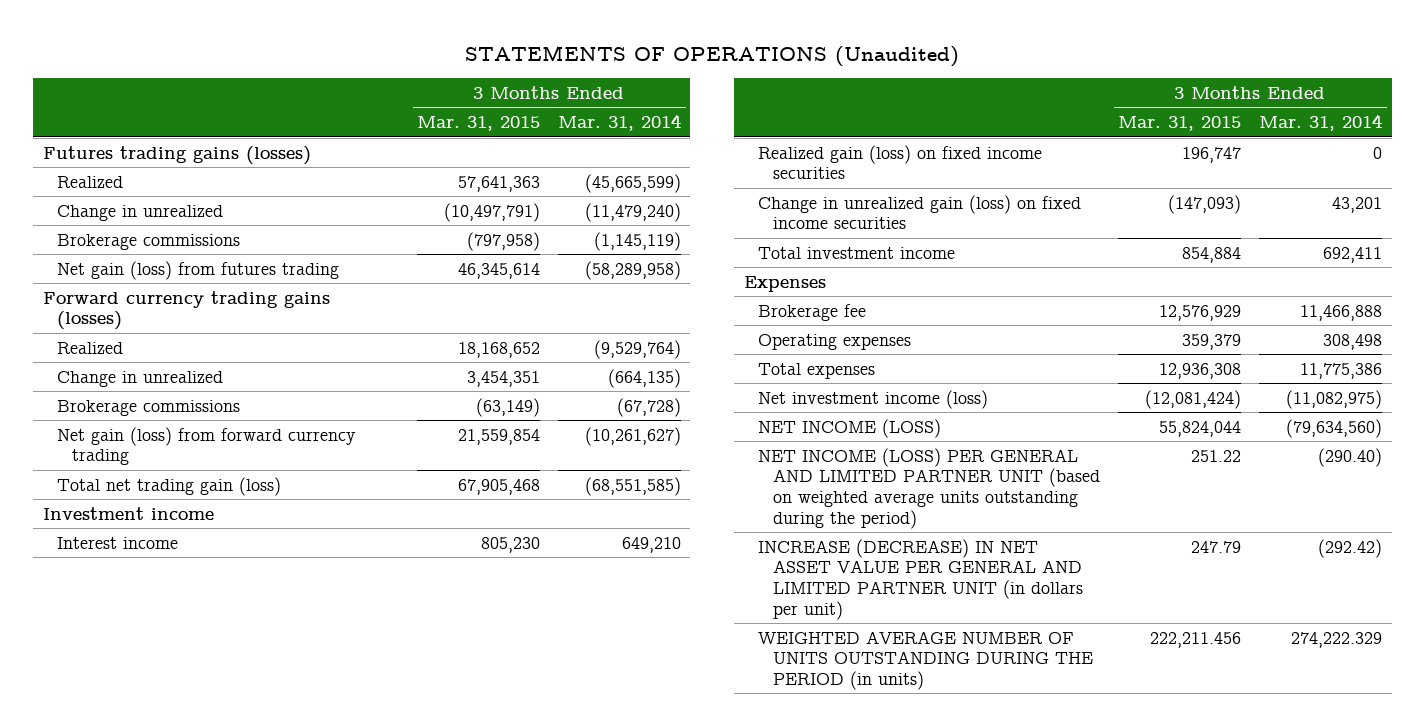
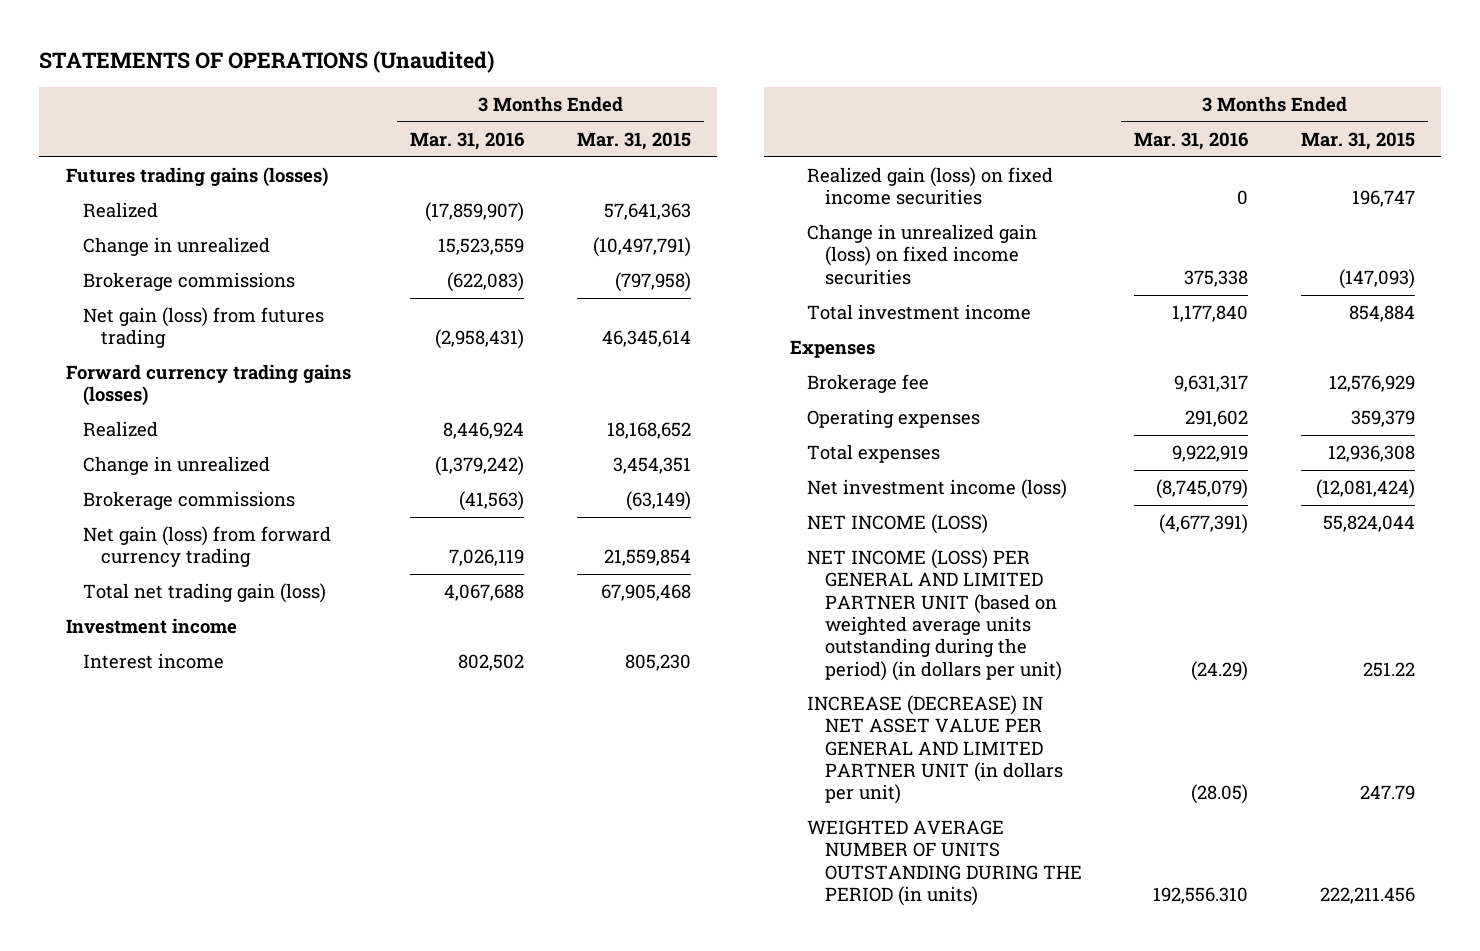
[558,114,682,132] Mar. 31, 2014 -> none
none -> [410,131,525,150] Mar. 31, 2016
[758,447,1100,529] NET INCOME (LOSS) PER GENERAL AND LIMITED PARTNER UNIT (based on weighted average units outstanding during the period) -> [807,549,1062,681] NET INCOME (LOSS) PER GENERAL AND LIMITED PARTNER UNIT (based on weighted average units outstanding during the period) (in dollars per unit)

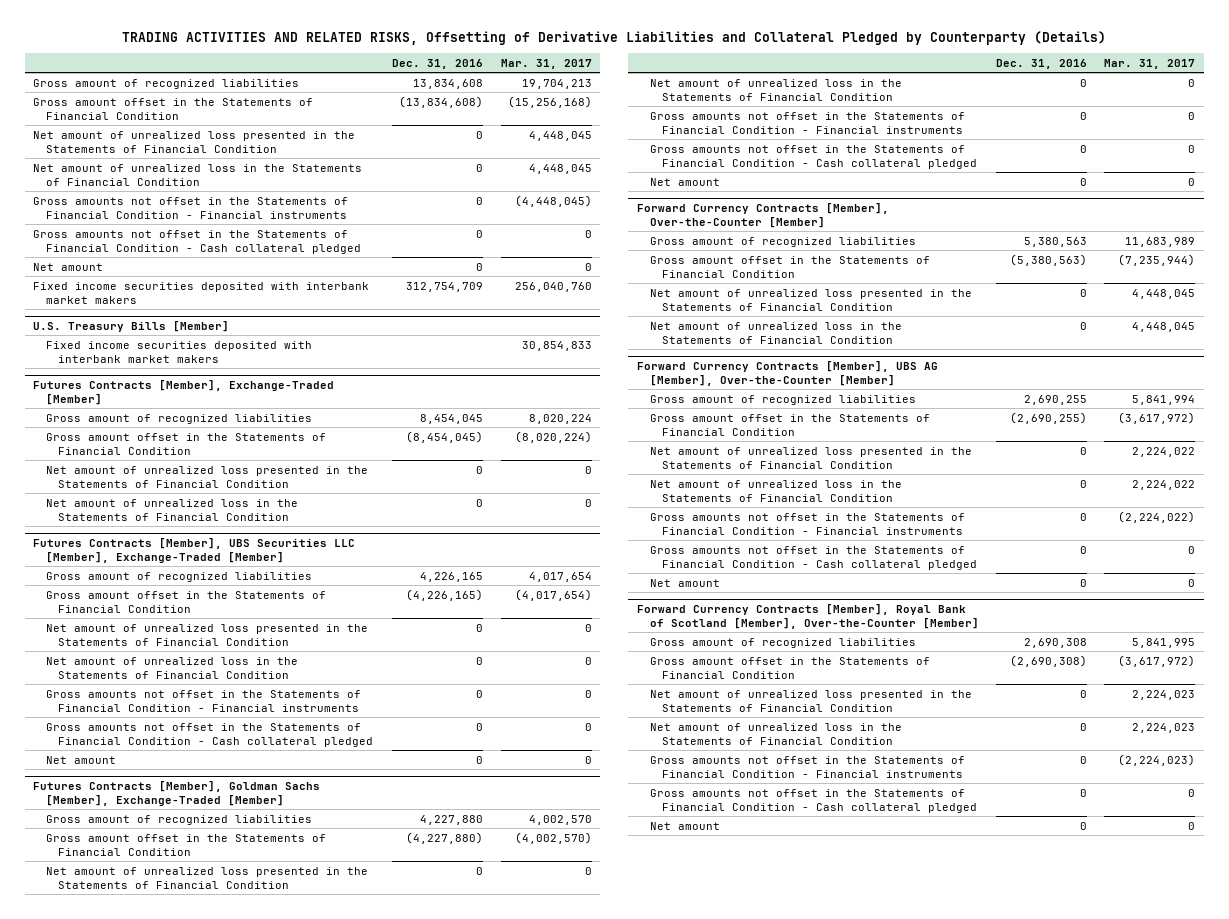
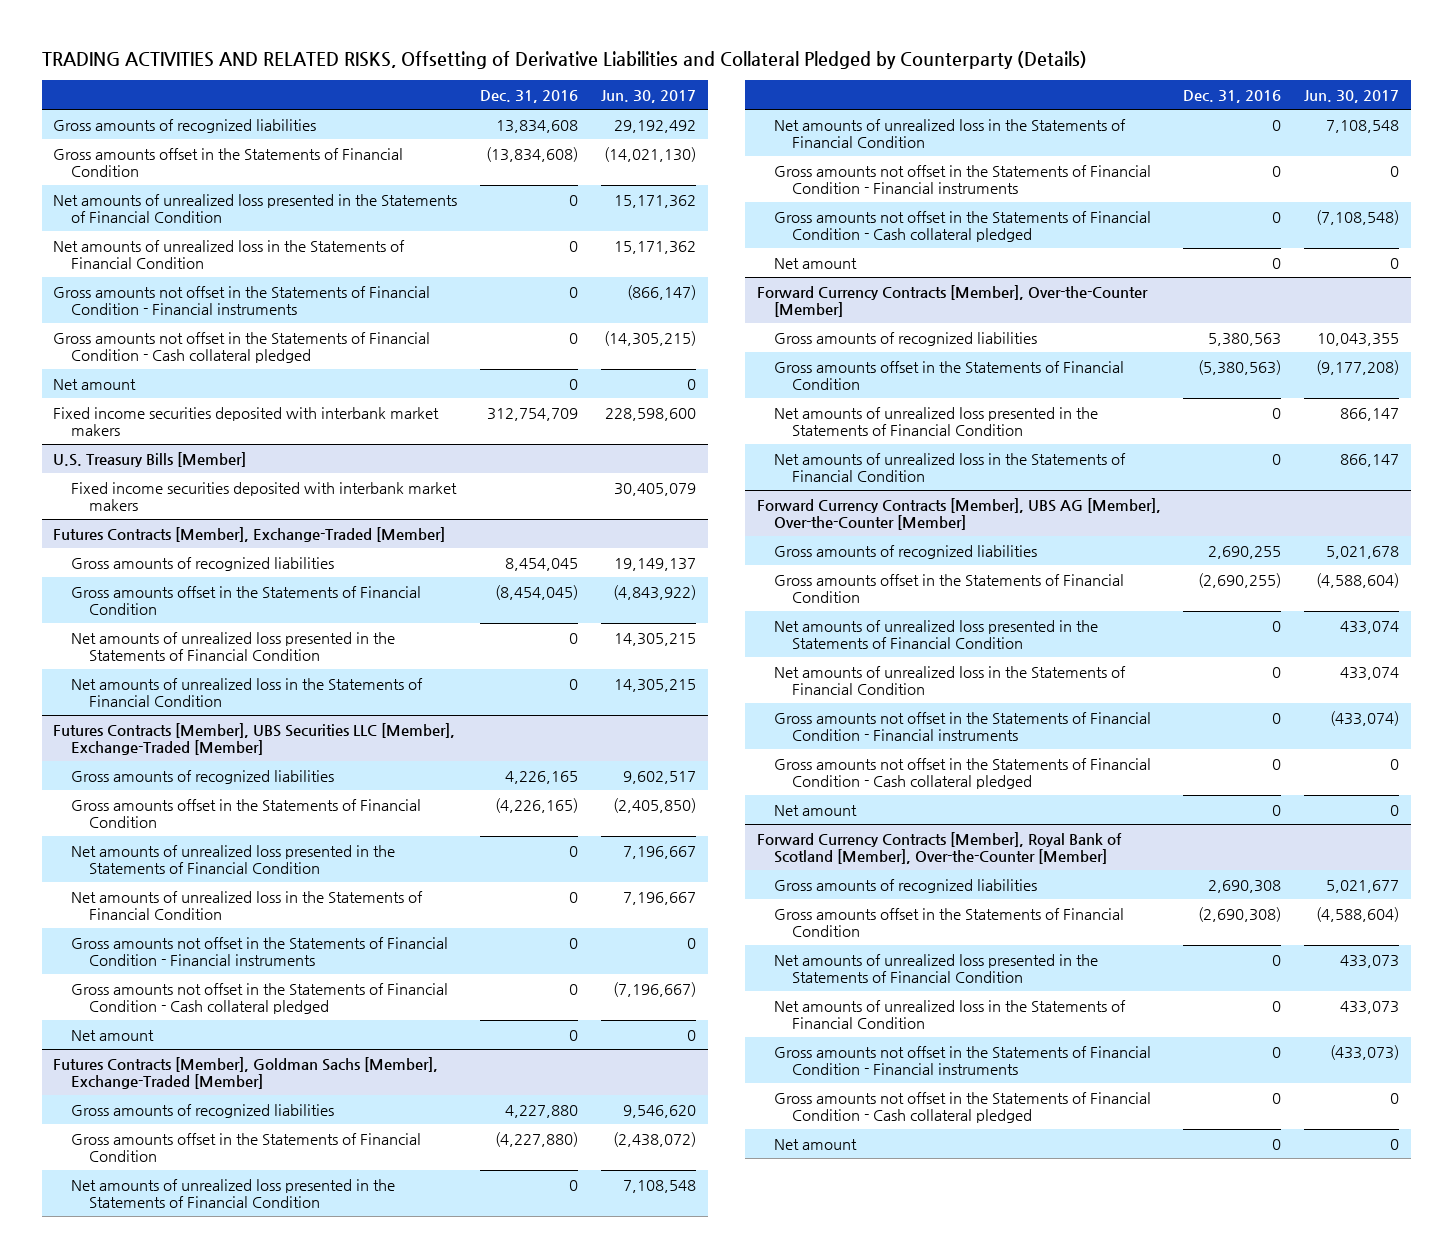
[500,58,592,69] Mar. 31, 2017 -> none
none -> [601,90,697,104] Jun. 30, 2017
[33,78,300,89] Gross amount of recognized liabilities -> [53,118,317,133] Gross amounts of recognized liabilities
[33,97,314,120] Gross amount offset in the Statements of Financial Condition -> [53,147,404,178] Gross amounts offset in the Statements of Financial Condition
[33,130,356,153] Net amount of unrealized loss presented in the Statements of Financial Condition -> [53,193,458,224] Net amounts of unrealized loss presented in the Statements of Financial Condition
[33,163,363,186] Net amount of unrealized loss in the Statements of Financial Condition -> [53,239,406,270] Net amounts of unrealized loss in the Statements of Financial Condition
[45,413,312,424] Gross amount of recognized liabilities -> [71,556,335,571] Gross amounts of recognized liabilities
[45,432,326,455] Gross amount offset in the Statements of Financial Condition -> [71,585,422,616] Gross amounts offset in the Statements of Financial Condition
[45,465,368,488] Net amount of unrealized loss presented in the Statements of Financial Condition -> [71,631,396,662] Net amounts of unrealized loss presented in the Statements of Financial Condition
[45,498,298,521] Net amount of unrealized loss in the Statements of Financial Condition -> [71,677,424,708] Net amounts of unrealized loss in the Statements of Financial Condition
[45,571,312,582] Gross amount of recognized liabilities -> [71,769,335,784] Gross amounts of recognized liabilities
[45,590,326,613] Gross amount offset in the Statements of Financial Condition -> [71,798,422,829] Gross amounts offset in the Statements of Financial Condition
[45,623,368,646] Net amount of unrealized loss presented in the Statements of Financial Condition -> [71,844,396,875] Net amounts of unrealized loss presented in the Statements of Financial Condition
[45,656,298,679] Net amount of unrealized loss in the Statements of Financial Condition -> [71,890,424,921] Net amounts of unrealized loss in the Statements of Financial Condition
[45,814,312,825] Gross amount of recognized liabilities -> [71,1103,335,1118] Gross amounts of recognized liabilities
[45,833,326,856] Gross amount offset in the Statements of Financial Condition -> [71,1132,422,1163] Gross amounts offset in the Statements of Financial Condition
[45,866,368,889] Net amount of unrealized loss presented in the Statements of Financial Condition -> [71,1178,396,1209] Net amounts of unrealized loss presented in the Statements of Financial Condition
[649,78,902,101] Net amount of unrealized loss in the Statements of Financial Condition -> [774,118,1127,149] Net amounts of unrealized loss in the Statements of Financial Condition
[649,236,916,247] Gross amount of recognized liabilities -> [774,331,1038,346] Gross amounts of recognized liabilities
[649,255,930,278] Gross amount offset in the Statements of Financial Condition -> [774,360,1125,391] Gross amounts offset in the Statements of Financial Condition
[649,288,972,311] Net amount of unrealized loss presented in the Statements of Financial Condition -> [774,406,1099,437] Net amounts of unrealized loss presented in the Statements of Financial Condition
[649,321,902,344] Net amount of unrealized loss in the Statements of Financial Condition -> [774,452,1127,483] Net amounts of unrealized loss in the Statements of Financial Condition
[649,394,916,405] Gross amount of recognized liabilities -> [774,544,1038,559] Gross amounts of recognized liabilities
[649,413,930,436] Gross amount offset in the Statements of Financial Condition -> [774,573,1125,604] Gross amounts offset in the Statements of Financial Condition
[649,446,972,469] Net amount of unrealized loss presented in the Statements of Financial Condition -> [774,619,1099,650] Net amounts of unrealized loss presented in the Statements of Financial Condition
[649,479,902,502] Net amount of unrealized loss in the Statements of Financial Condition -> [774,665,1127,696] Net amounts of unrealized loss in the Statements of Financial Condition
[649,637,916,648] Gross amount of recognized liabilities -> [774,878,1038,893] Gross amounts of recognized liabilities
[649,656,930,679] Gross amount offset in the Statements of Financial Condition -> [774,907,1125,938] Gross amounts offset in the Statements of Financial Condition
[649,689,972,712] Net amount of unrealized loss presented in the Statements of Financial Condition -> [774,953,1099,984] Net amounts of unrealized loss presented in the Statements of Financial Condition
[649,722,902,745] Net amount of unrealized loss in the Statements of Financial Condition -> [774,999,1127,1030] Net amounts of unrealized loss in the Statements of Financial Condition

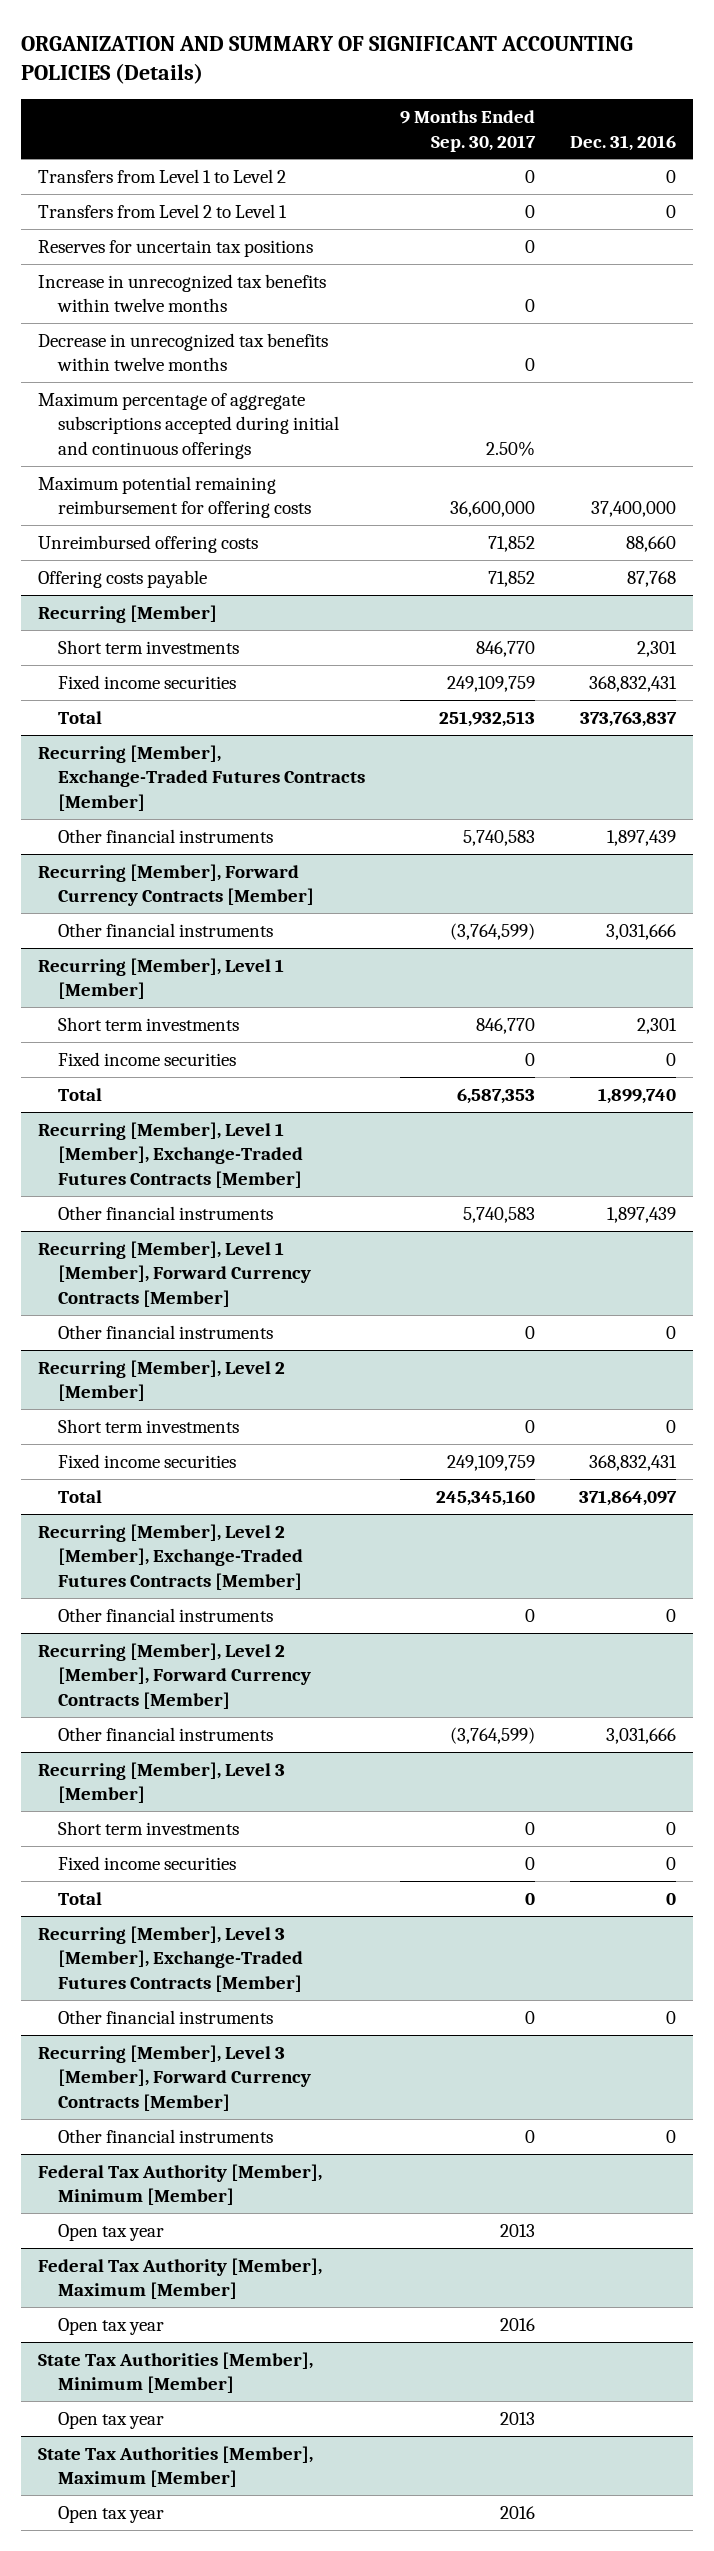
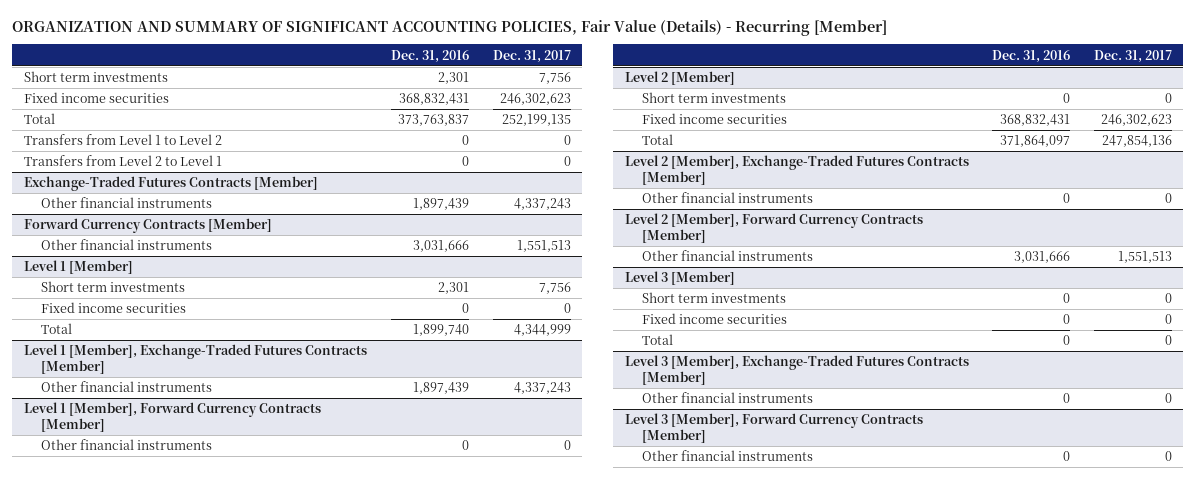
[21,35,634,85] ORGANIZATION AND SUMMARY OF SIGNIFICANT ACCOUNTING POLICIES (Details) -> [12,19,888,36] ORGANIZATION AND SUMMARY OF SIGNIFICANT ACCOUNTING POLICIES, Fair Value (Details) - Recurring [Member]
[400,110,537,152] 9 Months Ended Sep. 30, 2017 -> none
none -> [492,49,571,63] Dec. 31, 2017
[38,239,314,257] Reserves for uncertain tax positions -> none
[38,273,327,313] Increase in unrecognized tax benefits within twelve months -> none
[38,332,329,372] Decrease in unrecognized tax benefits within twelve months -> none
[38,392,340,459] Maximum percentage of aggregate subscriptions accepted during initial and continuous offerings -> none
[38,475,312,519] Maximum potential remaining reimbursement for offering costs -> none
[38,534,259,553] Unreimbursed offering costs -> none
[38,569,208,588] Offering costs payable -> none
[38,604,218,623] Recurring [Member] -> none
[38,168,287,183] Transfers from Level 1 to Level 2 -> [24,134,223,146] Transfers from Level 1 to Level 2
[38,203,288,218] Transfers from Level 2 to Level 1 -> [24,155,223,167] Transfers from Level 2 to Level 1
[38,744,366,811] Recurring [Member], Exchange-Traded Futures Contracts [Member] -> [24,176,319,192] Exchange-Traded Futures Contracts [Member]
[38,863,315,907] Recurring [Member], Forward Currency Contracts [Member] -> [24,218,273,234] Forward Currency Contracts [Member]
[38,957,285,1000] Recurring [Member], Level 1 [Member] -> [24,260,134,275] Level 1 [Member]
[38,1121,304,1188] Recurring [Member], Level 1 [Member], Exchange-Traded Futures Contracts [Member] -> [24,344,368,374] Level 1 [Member], Exchange-Traded Futures Contracts [Member]
[38,1240,312,1307] Recurring [Member], Level 1 [Member], Forward Currency Contracts [Member] -> [24,402,322,432] Level 1 [Member], Forward Currency Contracts [Member]
[38,1359,286,1402] Recurring [Member], Level 2 [Member] -> [625,71,736,86] Level 2 [Member]
[38,1523,304,1590] Recurring [Member], Level 2 [Member], Exchange-Traded Futures Contracts [Member] -> [625,155,970,185] Level 2 [Member], Exchange-Traded Futures Contracts [Member]
[38,1642,312,1709] Recurring [Member], Level 2 [Member], Forward Currency Contracts [Member] -> [625,213,924,243] Level 2 [Member], Forward Currency Contracts [Member]
[38,1761,286,1804] Recurring [Member], Level 3 [Member] -> [625,271,736,286] Level 3 [Member]
[38,1925,304,1992] Recurring [Member], Level 3 [Member], Exchange-Traded Futures Contracts [Member] -> [625,355,970,385] Level 3 [Member], Exchange-Traded Futures Contracts [Member]
[38,2044,312,2111] Recurring [Member], Level 3 [Member], Forward Currency Contracts [Member] -> [625,413,924,443] Level 3 [Member], Forward Currency Contracts [Member]
[38,2163,323,2206] Federal Tax Authority [Member], Minimum [Member] -> none
[58,2223,165,2241] Open tax year -> none
[38,2257,323,2300] Federal Tax Authority [Member], Maximum [Member] -> none
[58,2317,165,2335] Open tax year -> none
[38,2351,314,2394] State Tax Authorities [Member], Minimum [Member] -> none
[58,2411,165,2429] Open tax year -> none
[38,2445,314,2488] State Tax Authorities [Member], Maximum [Member] -> none
[58,2505,165,2523] Open tax year -> none

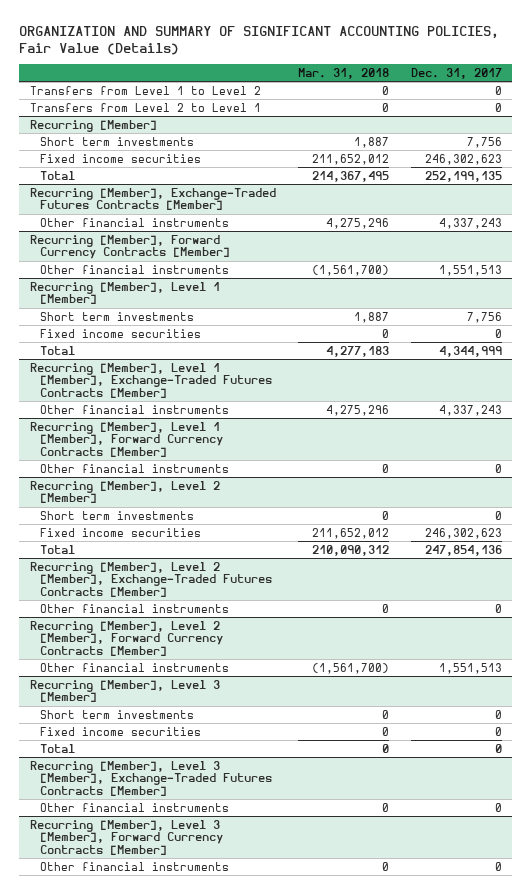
[12,19,888,36] ORGANIZATION AND SUMMARY OF SIGNIFICANT ACCOUNTING POLICIES, Fair Value (Details) - Recurring [Member] -> [19,26,500,56] ORGANIZATION AND SUMMARY OF SIGNIFICANT ACCOUNTING POLICIES, Fair Value (Details)
[391,49,470,63] Dec. 31, 2016 -> none
none -> [297,68,389,80] Mar. 31, 2018
[24,134,223,146] Transfers from Level 1 to Level 2 -> [30,85,262,95] Transfers from Level 1 to Level 2
[24,155,223,167] Transfers from Level 2 to Level 1 -> [30,102,262,112] Transfers from Level 2 to Level 1
none -> [30,119,158,132] Recurring [Member]
[24,176,319,192] Exchange-Traded Futures Contracts [Member] -> [30,187,277,211] Recurring [Member], Exchange-Traded Futures Contracts [Member]
[24,218,273,234] Forward Currency Contracts [Member] -> [30,234,230,260] Recurring [Member], Forward Currency Contracts [Member]
[24,260,134,275] Level 1 [Member] -> [30,281,221,305] Recurring [Member], Level 1 [Member]
[24,344,368,374] Level 1 [Member], Exchange-Traded Futures Contracts [Member] -> [30,362,272,398] Recurring [Member], Level 1 [Member], Exchange-Traded Futures Contracts [Member]
[24,402,322,432] Level 1 [Member], Forward Currency Contracts [Member] -> [30,421,223,457] Recurring [Member], Level 1 [Member], Forward Currency Contracts [Member]
[625,71,736,86] Level 2 [Member] -> [30,480,221,504] Recurring [Member], Level 2 [Member]
[625,155,970,185] Level 2 [Member], Exchange-Traded Futures Contracts [Member] -> [30,561,272,597] Recurring [Member], Level 2 [Member], Exchange-Traded Futures Contracts [Member]
[625,213,924,243] Level 2 [Member], Forward Currency Contracts [Member] -> [30,620,223,656] Recurring [Member], Level 2 [Member], Forward Currency Contracts [Member]
[625,271,736,286] Level 3 [Member] -> [30,679,221,703] Recurring [Member], Level 3 [Member]
[625,355,970,385] Level 3 [Member], Exchange-Traded Futures Contracts [Member] -> [30,760,272,796] Recurring [Member], Level 3 [Member], Exchange-Traded Futures Contracts [Member]
[625,413,924,443] Level 3 [Member], Forward Currency Contracts [Member] -> [30,819,223,855] Recurring [Member], Level 3 [Member], Forward Currency Contracts [Member]

